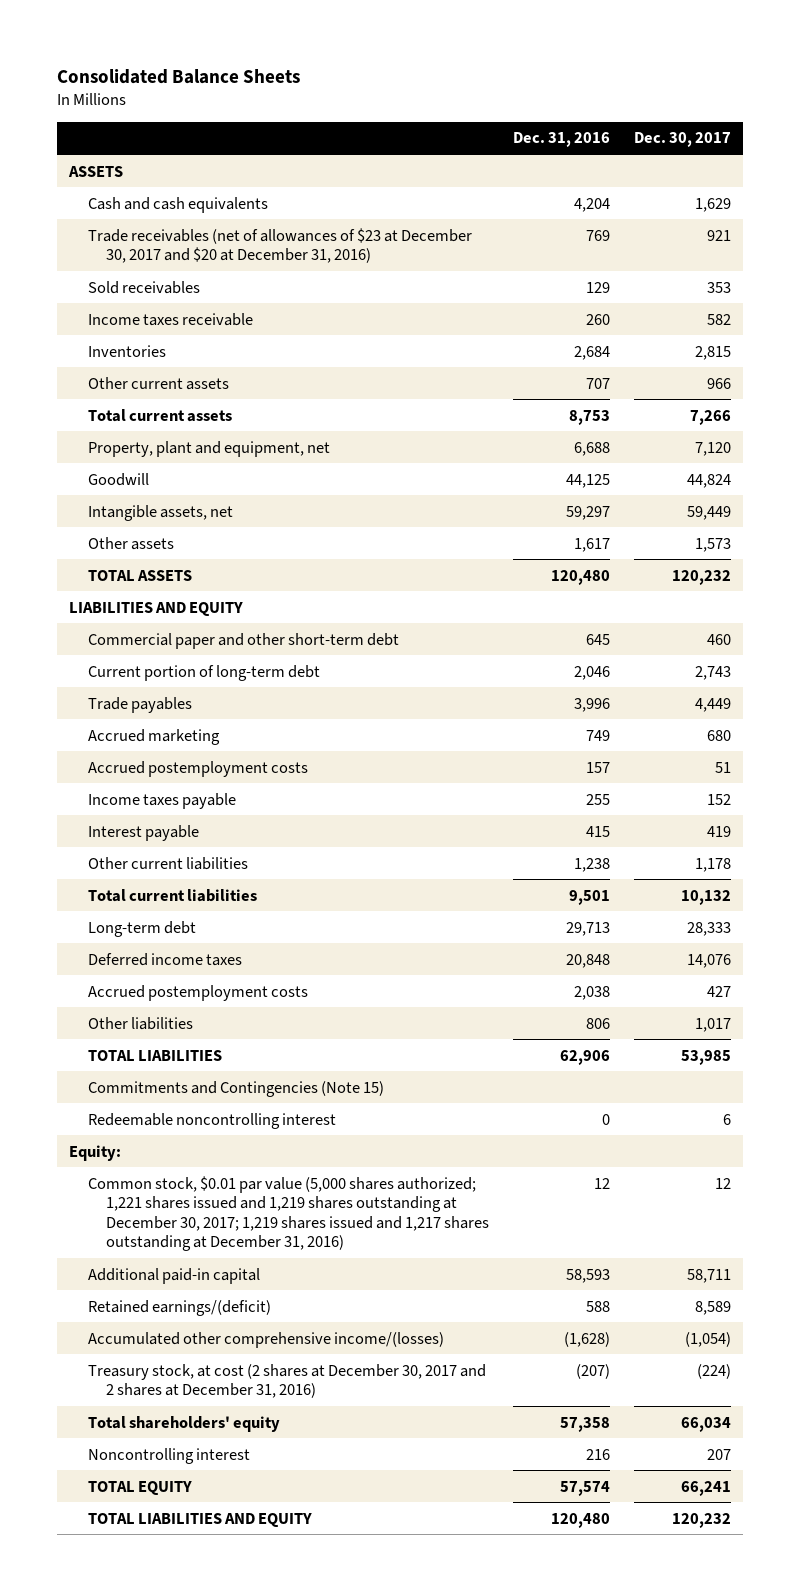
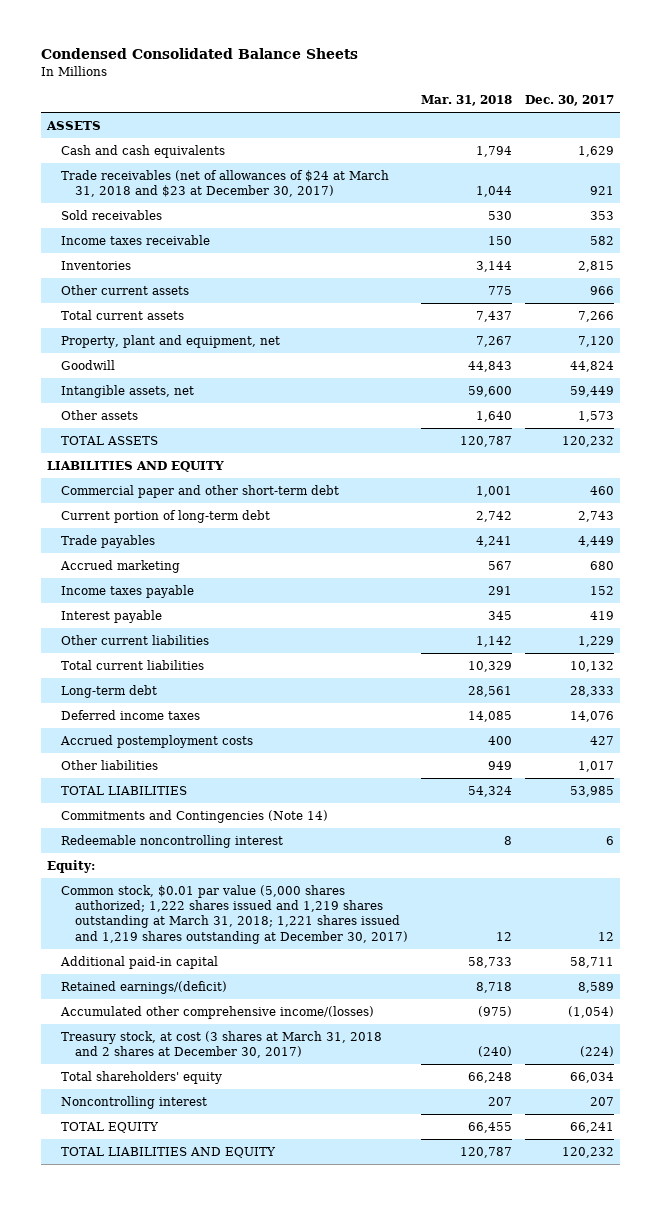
[57,68,301,84] Consolidated Balance Sheets -> [40,48,358,60] Condensed Consolidated Balance Sheets
[512,132,610,148] Dec. 31, 2016 -> none
none -> [420,95,512,107] Mar. 31, 2018
[87,227,472,264] Trade receivables (net of allowances of $23 at December 30, 2017 and $20 at December 31, 2016) -> [61,169,390,198] Trade receivables (net of allowances of $24 at March 31, 2018 and $23 at December 30, 2017)
[87,760,308,777] Accrued postemployment costs -> none
[694,857,731,872] 1,178 -> [577,635,614,647] 1,229
[87,1080,384,1097] Commitments and Contingencies (Note 15) -> [61,809,329,823] Commitments and Contingencies (Note 14)
[87,1175,489,1252] Common stock, $0.01 par value (5,000 shares authorized; 1,221 shares issued and 1,219 shares outstanding at December 30, 2017; 1,219 shares issued and 1,217 shares outstanding at December 31, 2016) -> [61,884,409,944] Common stock, $0.01 par value (5,000 shares authorized; 1,222 shares issued and 1,219 shares outstanding at March 31, 2018; 1,221 shares issued and 1,219 shares outstanding at December 30, 2017)
[87,1363,486,1399] Treasury stock, at cost (2 shares at December 30, 2017 and 2 shares at December 31, 2016) -> [61,1030,383,1059] Treasury stock, at cost (3 shares at March 31, 2018 and 2 shares at December 30, 2017)

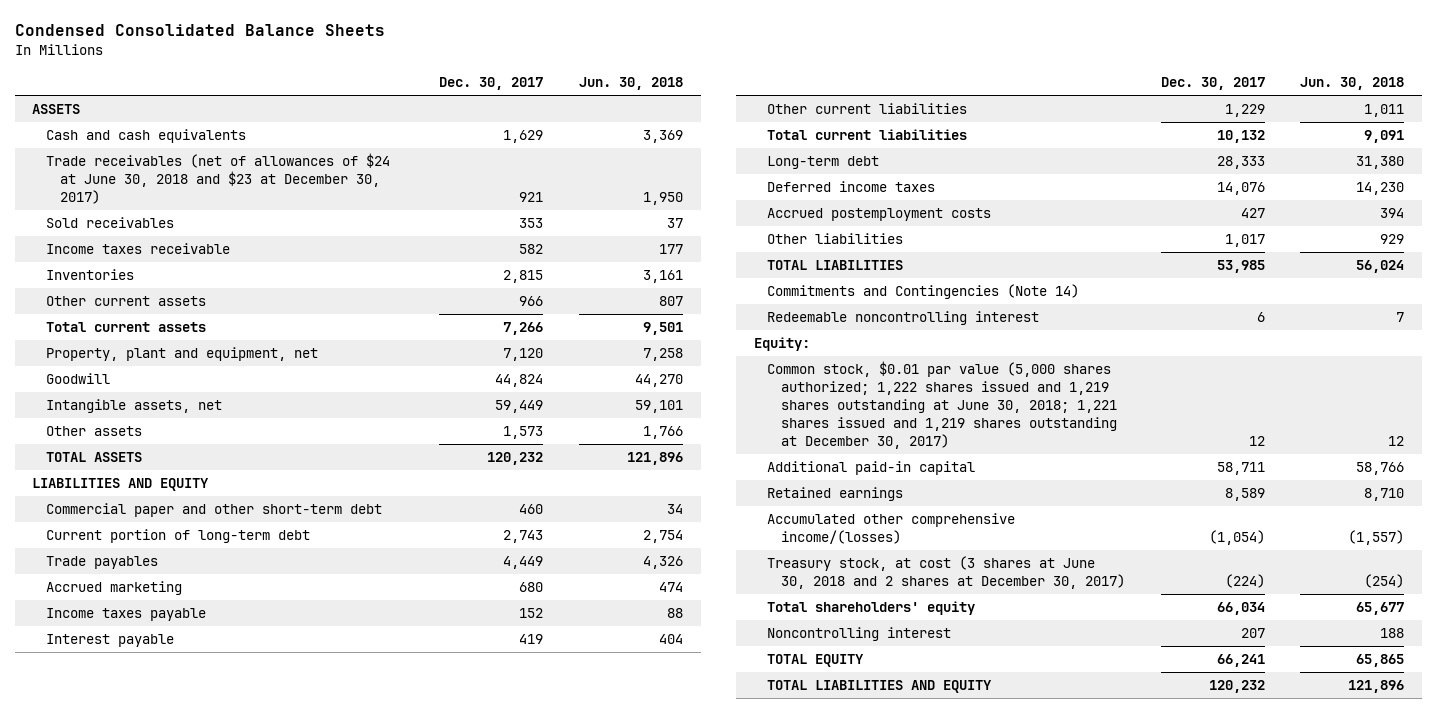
[420,95,512,107] Mar. 31, 2018 -> none
none -> [579,77,684,91] Jun. 30, 2018
[61,169,390,198] Trade receivables (net of allowances of $24 at March 31, 2018 and $23 at December 30, 2017) -> [46,153,391,205] Trade receivables (net of allowances of $24 at June 30, 2018 and $23 at December 30, 2017)
[61,884,409,944] Common stock, $0.01 par value (5,000 shares authorized; 1,222 shares issued and 1,219 shares outstanding at March 31, 2018; 1,221 shares issued and 1,219 shares outstanding at December 30, 2017) -> [767,361,1117,450] Common stock, $0.01 par value (5,000 shares authorized; 1,222 shares issued and 1,219 shares outstanding at June 30, 2018; 1,221 shares issued and 1,219 shares outstanding at December 30, 2017)
[61,980,228,994] Retained earnings/(deficit) -> [767,487,904,502] Retained earnings
[61,1030,383,1059] Treasury stock, at cost (3 shares at March 31, 2018 and 2 shares at December 30, 2017) -> [767,556,1125,590] Treasury stock, at cost (3 shares at June 30, 2018 and 2 shares at December 30, 2017)

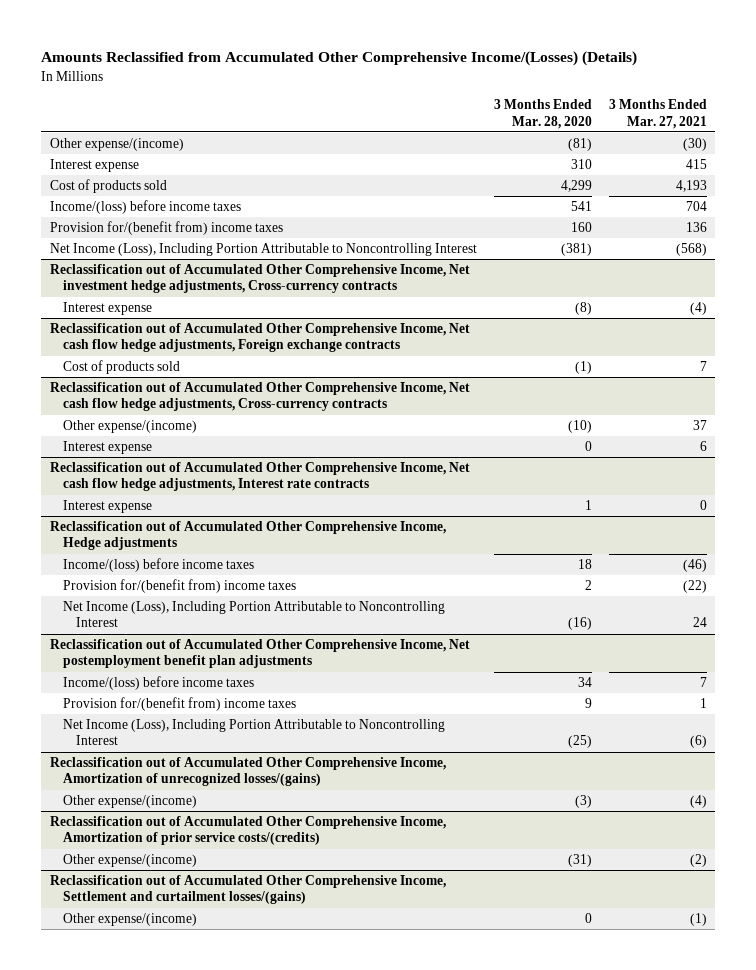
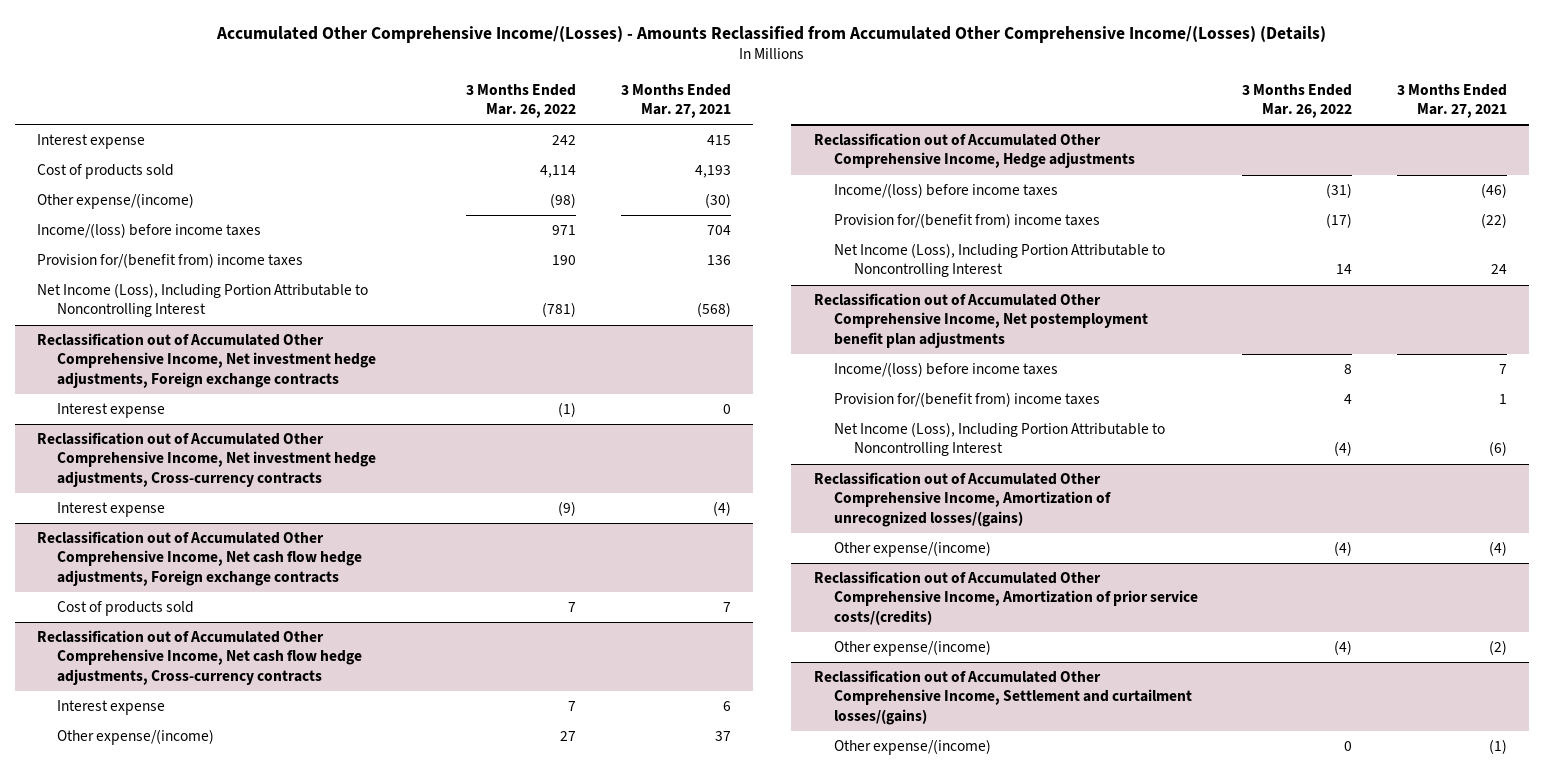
[41,51,638,67] Amounts Reclassified from Accumulated Other Comprehensive Income/(Losses) (Details) -> [216,25,1327,43] Accumulated Other Comprehensive Income/(Losses) - Amounts Reclassified from Accumulated Other Comprehensive Income/(Losses) (Details)
[493,99,592,129] 3 Months Ended Mar. 28, 2020 -> none
none -> [466,83,577,119] 3 Months Ended Mar. 26, 2022
[49,138,184,152] Other expense/(income) -> [37,193,195,210] Other expense/(income)
none -> [37,333,377,388] Reclassification out of Accumulated Other Comprehensive Income, Net investment hedge adjustments, Foreign exchange contracts
none -> [57,403,166,419] Interest expense
[49,462,470,492] Reclassification out of Accumulated Other Comprehensive Income, Net cash flow hedge adjustments, Interest rate contracts -> none
[62,500,152,514] Interest expense -> none
[62,420,197,434] Other expense/(income) -> [57,729,215,746] Other expense/(income)

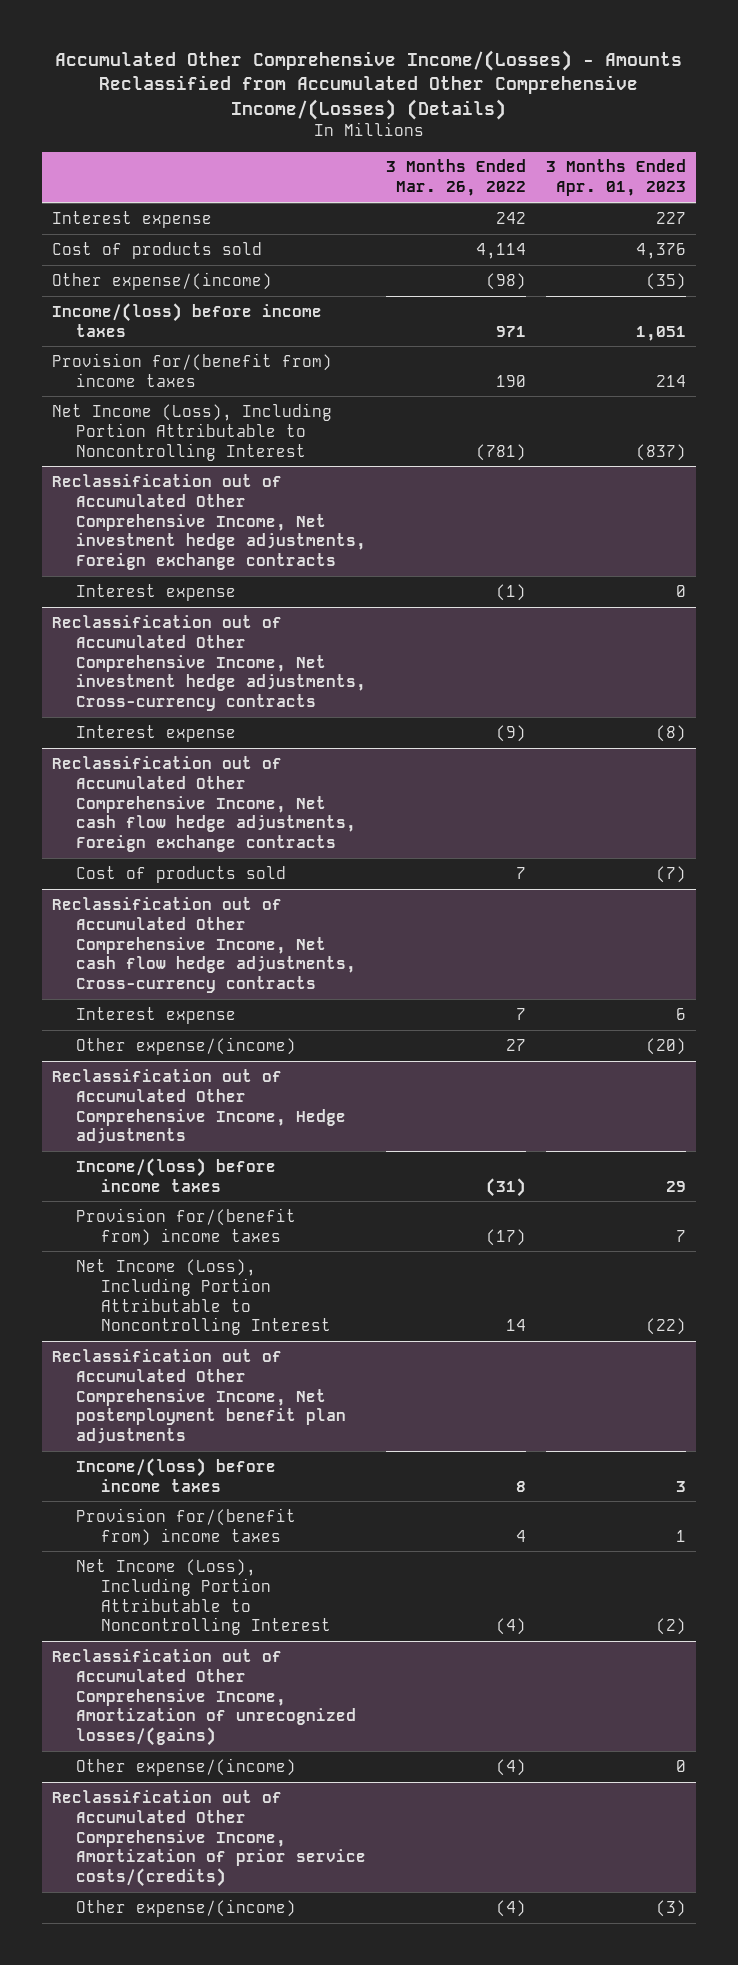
[620,83,731,119] 3 Months Ended Mar. 27, 2021 -> none
none -> [546,159,687,197] 3 Months Ended Apr. 01, 2023
[813,670,1192,725] Reclassification out of Accumulated Other Comprehensive Income, Settlement and curtailment losses/(gains) -> none
[833,739,991,756] Other expense/(income) -> none

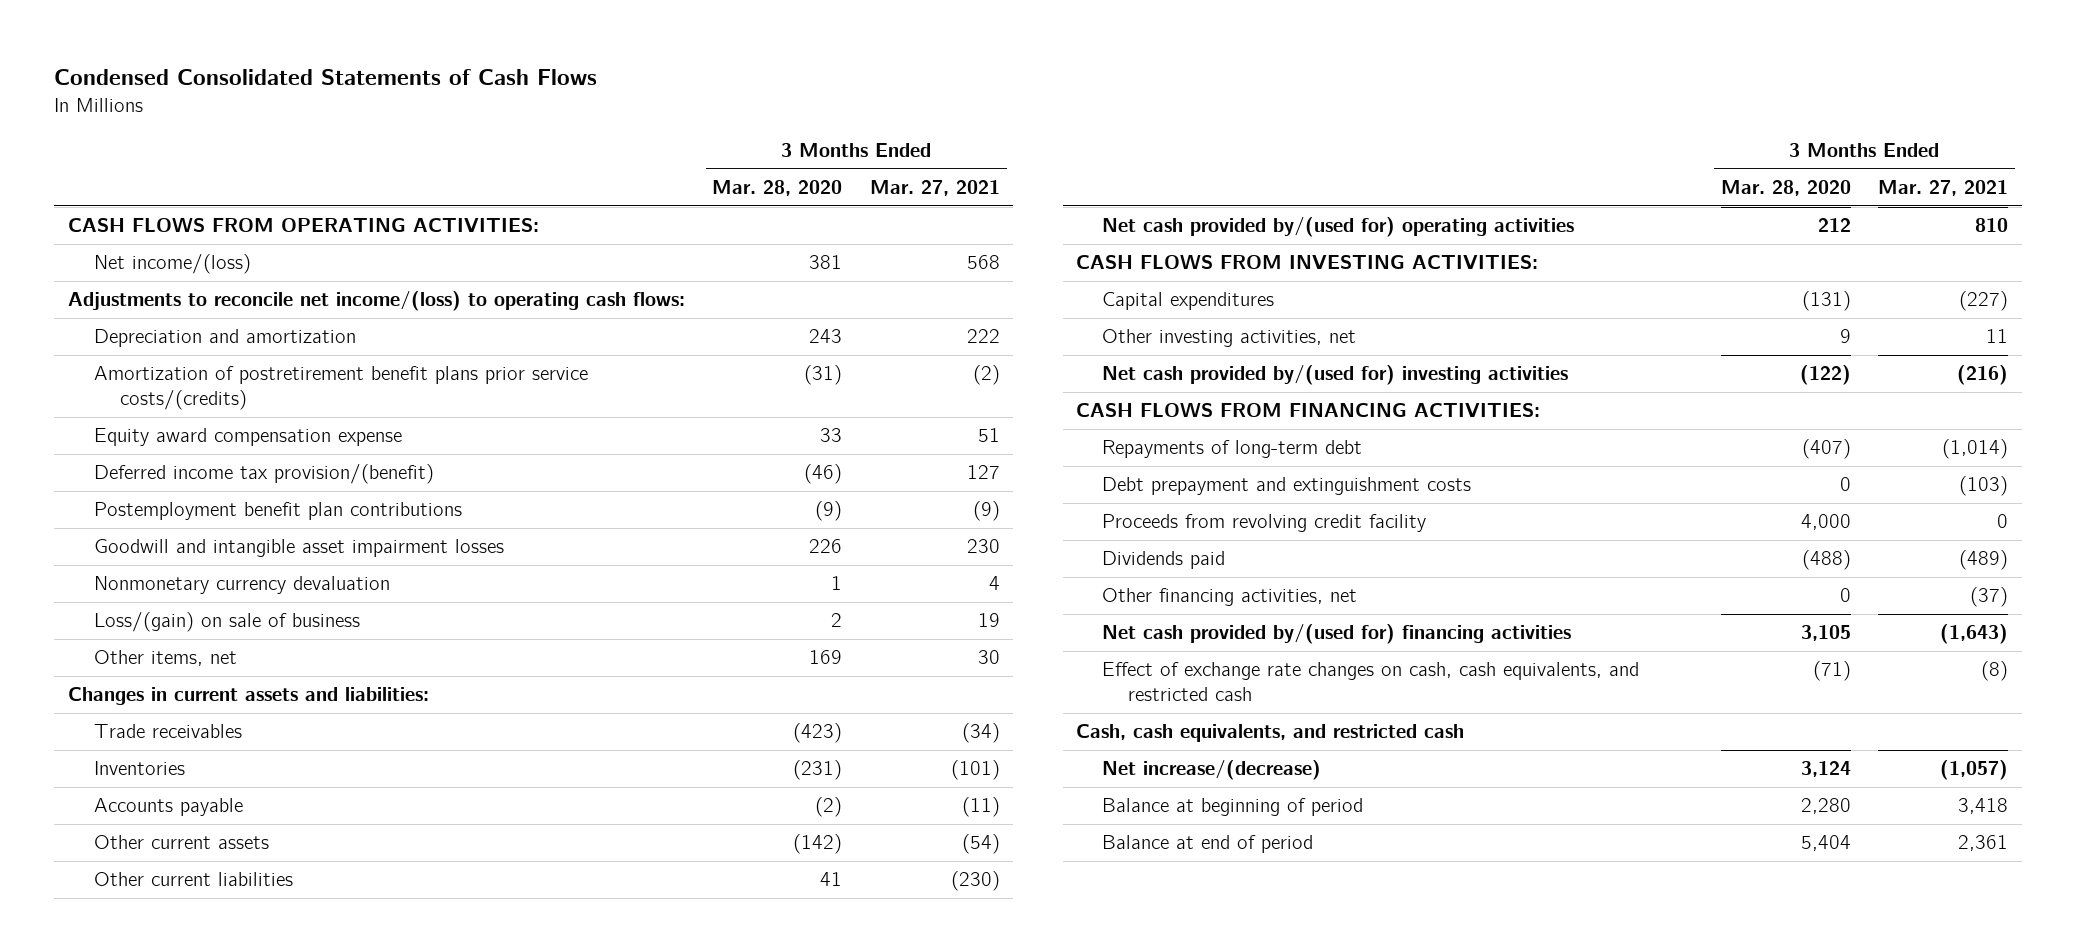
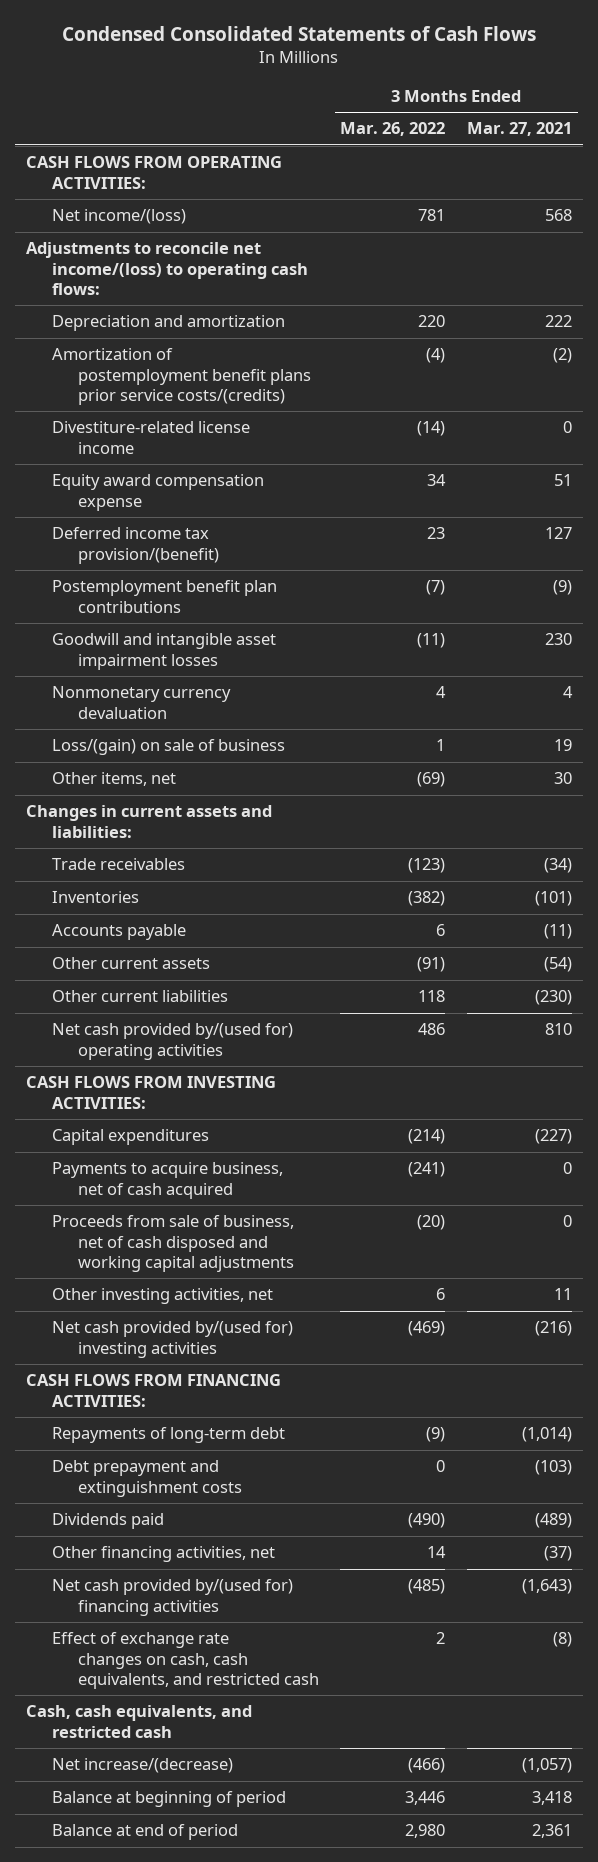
[712,179,843,196] Mar. 28, 2020 -> none
none -> [340,122,446,137] Mar. 26, 2022
[93,366,588,411] Amortization of postretirement benefit plans prior service costs/(credits) -> [51,348,311,405] Amortization of postemployment benefit plans prior service costs/(credits)
none -> [51,421,250,454] Divestiture-related license income
none -> [51,1162,283,1199] Payments to acquire business, net of cash acquired
none -> [51,1215,294,1272] Proceeds from sale of business, net of cash disposed and working capital adjustments
[1102,514,1427,533] Proceeds from revolving credit facility -> none

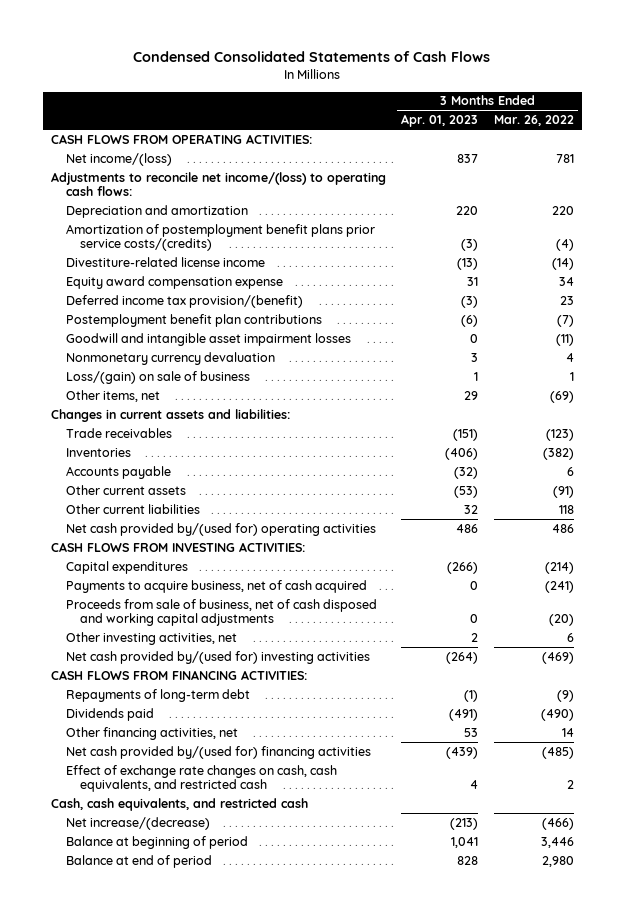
[467,122,573,137] Mar. 27, 2021 -> none
none -> [401,114,479,128] Apr. 01, 2023
[51,1460,242,1497] Debt prepayment and extinguishment costs -> none

